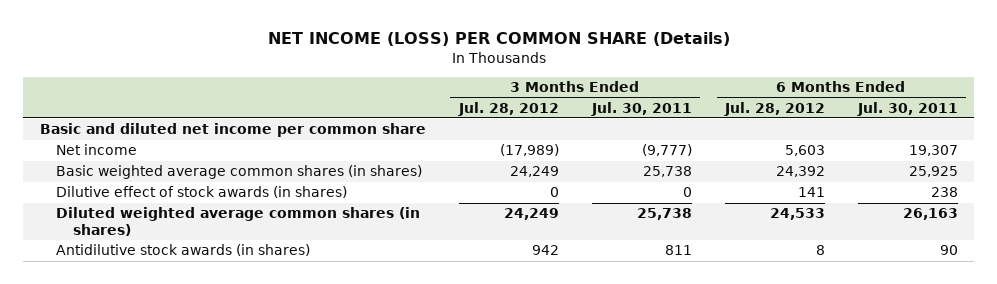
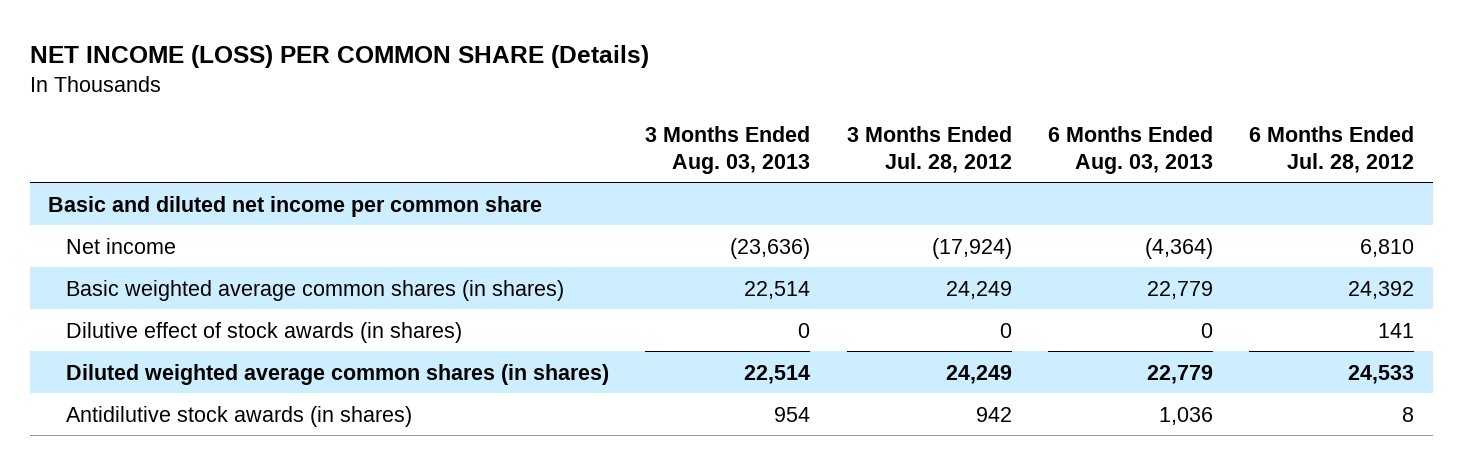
[590,101,692,116] Jul. 30, 2011 -> none
[856,101,958,116] Jul. 30, 2011 -> none
none -> [645,126,811,174] 3 Months Ended Aug. 03, 2013
none -> [1048,126,1214,174] 6 Months Ended Aug. 03, 2013
[499,144,559,157] (17,989) -> [931,237,1012,259] (17,924)
[784,145,825,157] 5,603 -> [1360,238,1415,257] 6,810

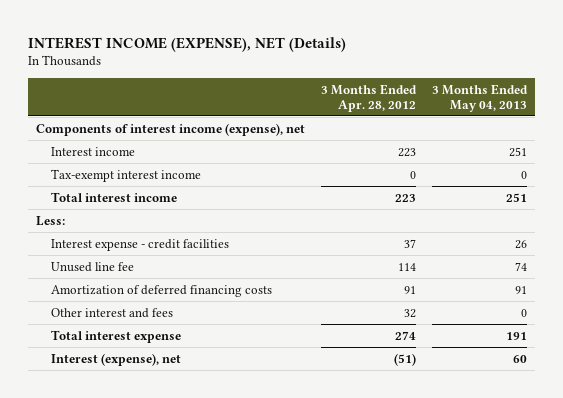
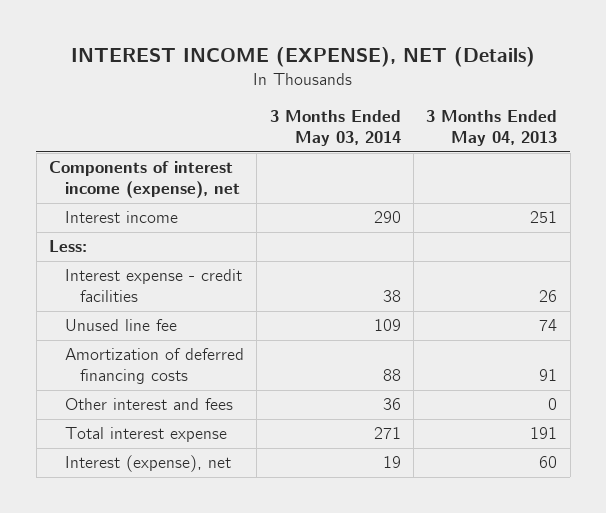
[321,83,418,112] 3 Months Ended Apr. 28, 2012 -> none
none -> [269,110,401,146] 3 Months Ended May 03, 2014
[51,168,202,182] Tax-exempt interest income -> none
[51,191,178,202] Total interest income -> none

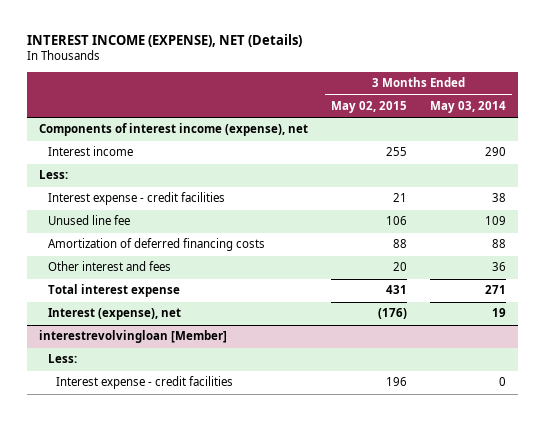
[426,110,558,146] 3 Months Ended May 04, 2013 -> none
none -> [331,100,408,113] May 02, 2015
none -> [38,330,227,344] interestrevolvingloan [Member]
none -> [47,354,77,364] Less:
none -> [56,376,234,390] Interest expense - credit facilities

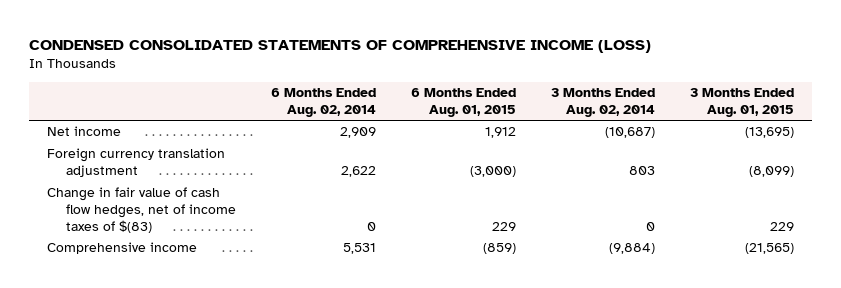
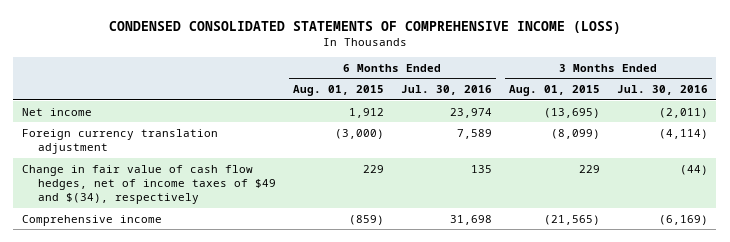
[271,88,377,117] 6 Months Ended Aug. 02, 2014 -> none
[551,88,656,117] 3 Months Ended Aug. 02, 2014 -> none
none -> [400,84,492,95] Jul. 30, 2016
none -> [616,84,708,95] Jul. 30, 2016
[46,187,236,234] Change in fair value of cash flow hedges, net of income taxes of $(83) -> [21,164,276,205] Change in fair value of cash flow hedges, net of income taxes of $49 and $(34), respectively

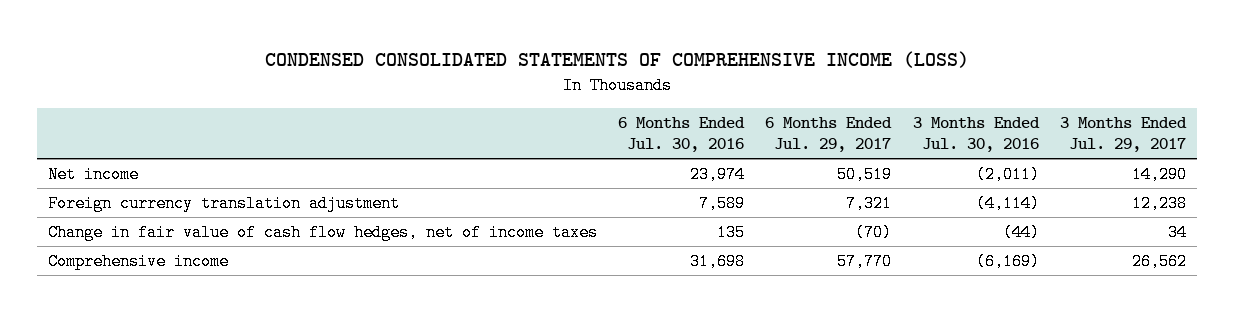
[292,84,384,96] Aug. 01, 2015 -> none
[508,84,600,96] Aug. 01, 2015 -> none
none -> [765,117,893,153] 6 Months Ended Jul. 29, 2017
none -> [1059,117,1187,153] 3 Months Ended Jul. 29, 2017
[21,164,276,205] Change in fair value of cash flow hedges, net of income taxes of $49 and $(34), respectively -> [47,224,598,242] Change in fair value of cash flow hedges, net of income taxes

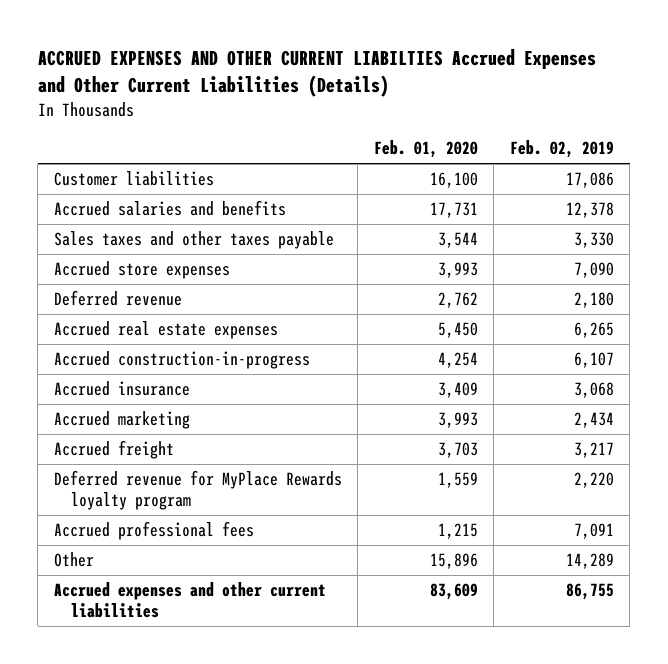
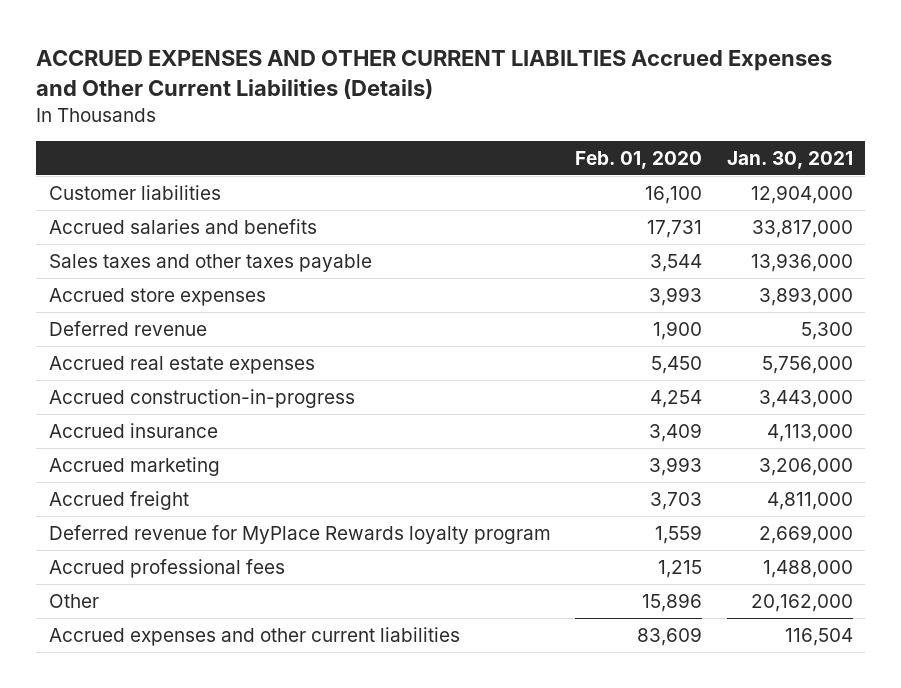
[509,140,614,159] Feb. 02, 2019 -> none
none -> [726,150,853,169] Jan. 30, 2021
[437,292,478,309] 2,762 -> [653,321,703,341] 1,900

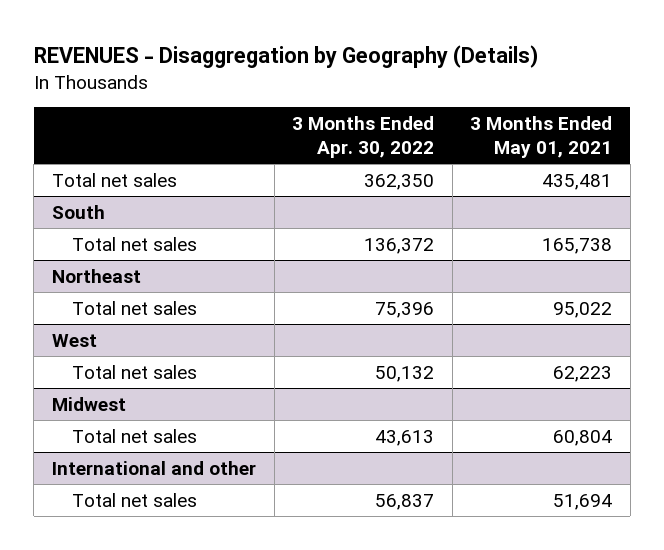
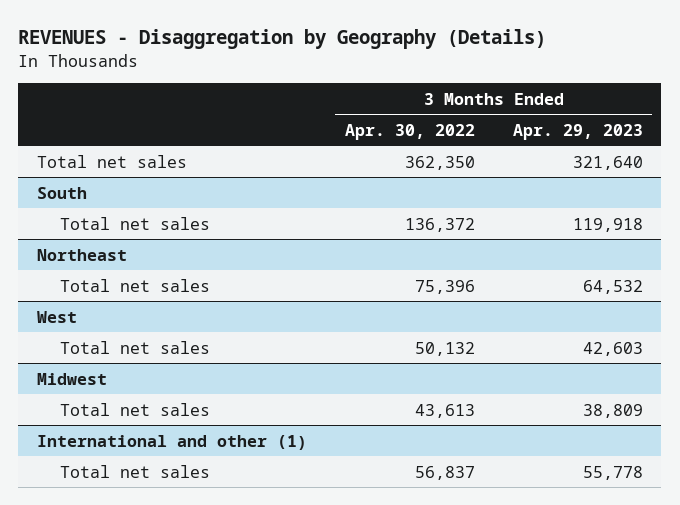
[470,116,613,158] 3 Months Ended May 01, 2021 -> none
none -> [512,123,643,140] Apr. 29, 2023
[51,460,256,475] International and other -> [37,434,308,450] International and other (1)

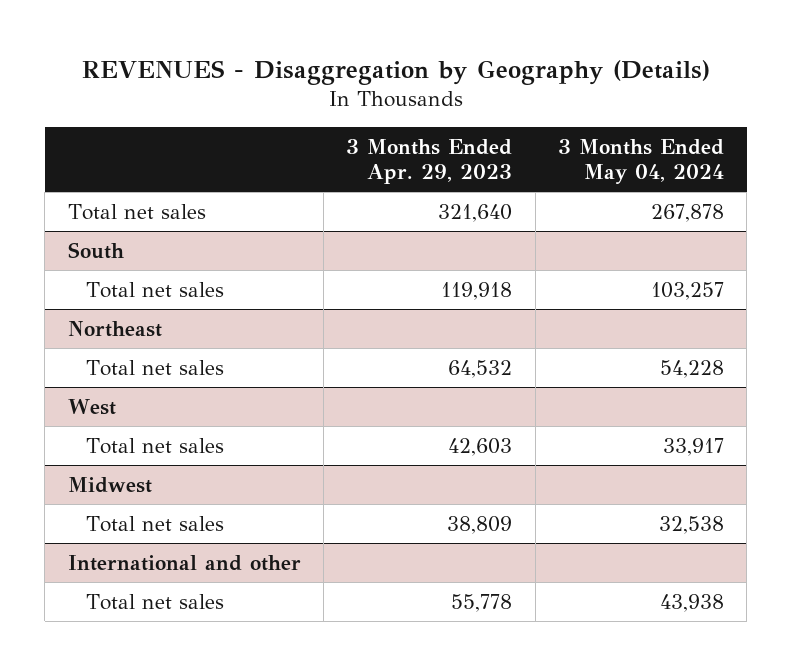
[344,123,475,140] Apr. 30, 2022 -> none
none -> [557,139,724,185] 3 Months Ended May 04, 2024
[37,434,308,450] International and other (1) -> [67,554,301,571] International and other

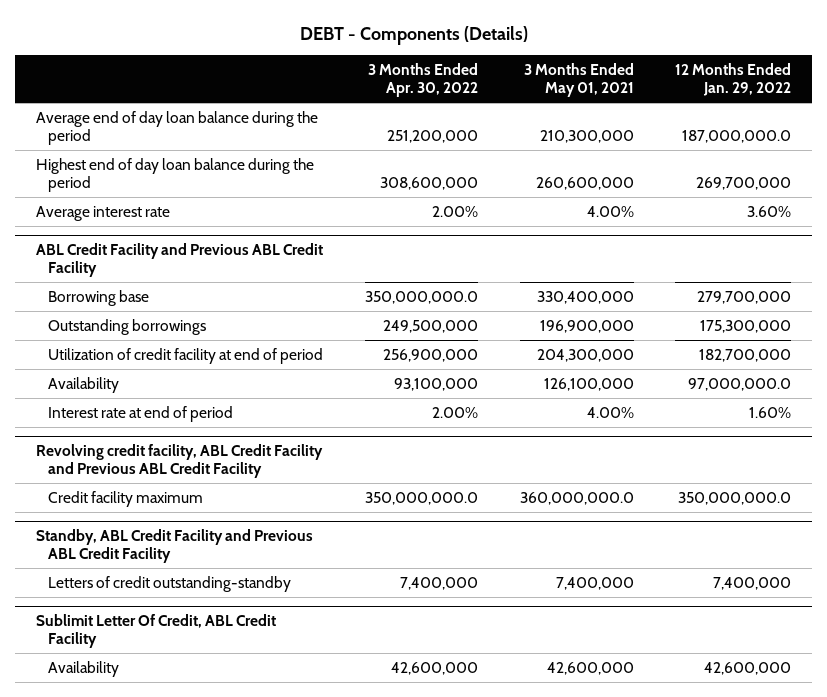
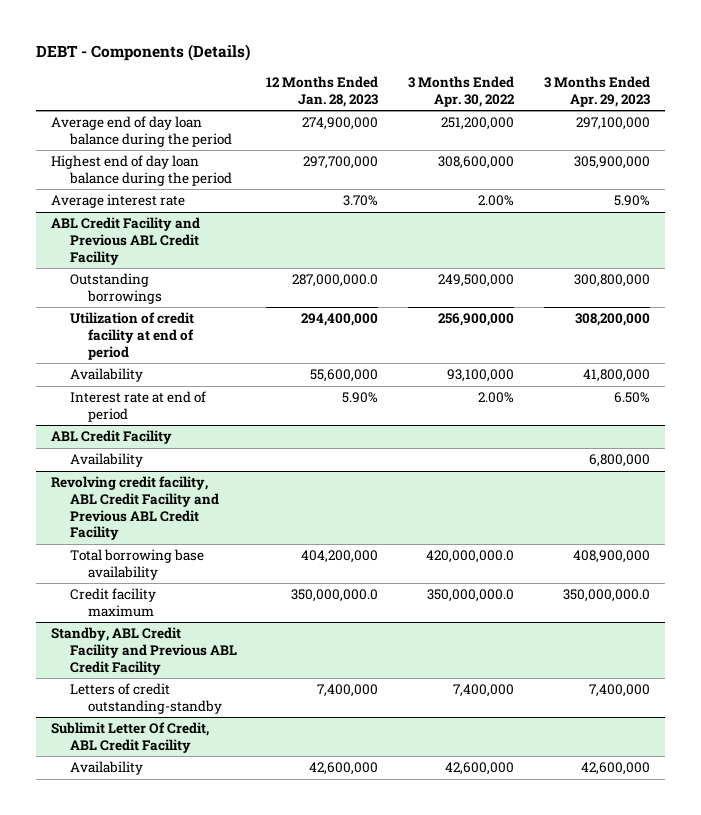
[523,63,634,98] 3 Months Ended May 01, 2021 -> none
[675,63,792,97] 12 Months Ended Jan. 29, 2022 -> none
none -> [266,75,379,107] 12 Months Ended Jan. 28, 2023
none -> [543,75,650,107] 3 Months Ended Apr. 29, 2023
[48,289,150,306] Borrowing base -> none
none -> [51,430,173,445] ABL Credit Facility
none -> [69,453,143,468] Availability
none -> [69,549,204,580] Total borrowing base availability

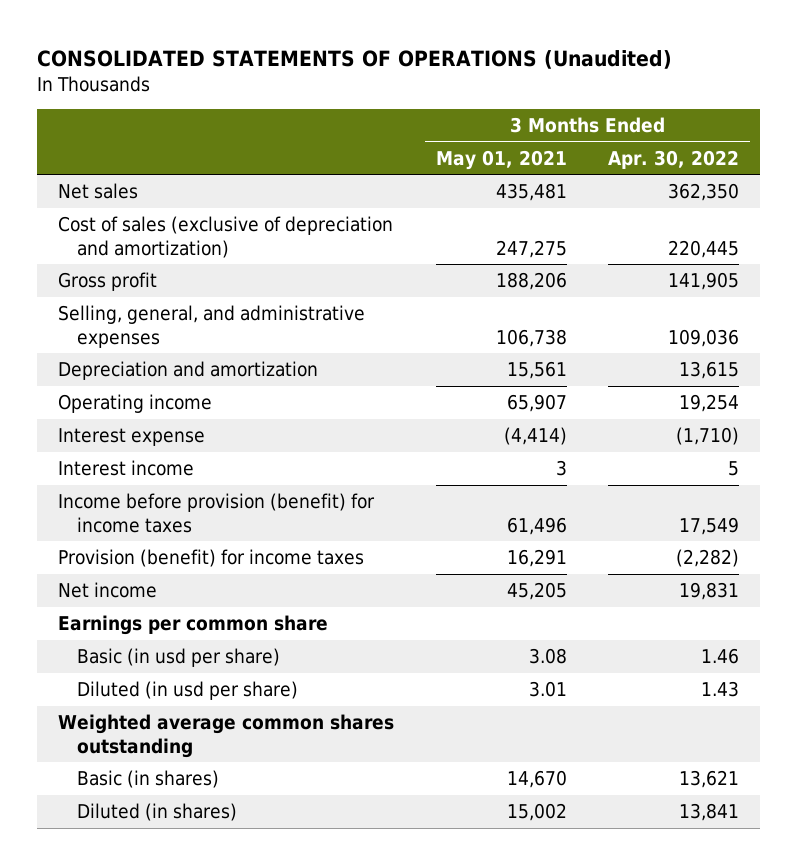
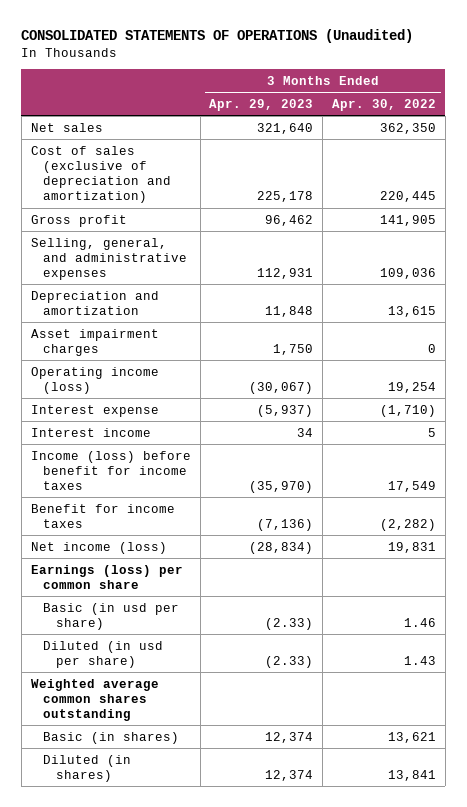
[435,149,567,170] May 01, 2021 -> none
none -> [209,98,314,111] Apr. 29, 2023
none -> [30,328,159,356] Asset impairment charges
[58,394,213,414] Operating income -> [30,366,159,394] Operating income (loss)
[58,493,376,533] Income before provision (benefit) for income taxes -> [30,450,191,490] Income (loss) before benefit for income taxes
[58,549,365,568] Provision (benefit) for income taxes -> [30,503,175,528] Benefit for income taxes
[58,582,158,599] Net income -> [30,541,167,554] Net income (loss)
[58,615,329,636] Earnings per common share -> [30,564,183,589] Earnings (loss) per common share

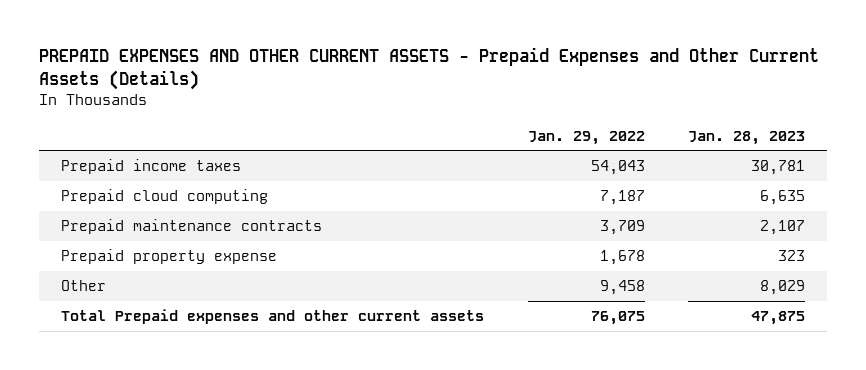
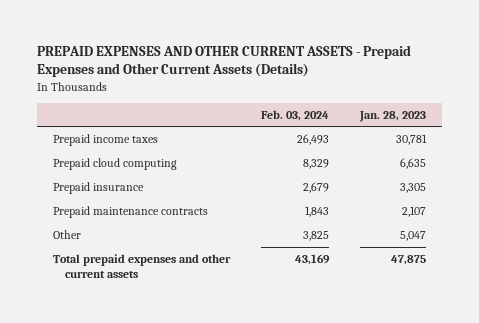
[527,130,645,145] Jan. 29, 2022 -> none
none -> [261,109,330,121] Feb. 03, 2024
none -> [52,181,144,194] Prepaid insurance
[60,249,277,265] Prepaid property expense -> none
[760,280,806,296] 8,029 -> [400,230,427,241] 5,047
[60,309,484,325] Total Prepaid expenses and other current assets -> [52,253,231,279] Total prepaid expenses and other current assets

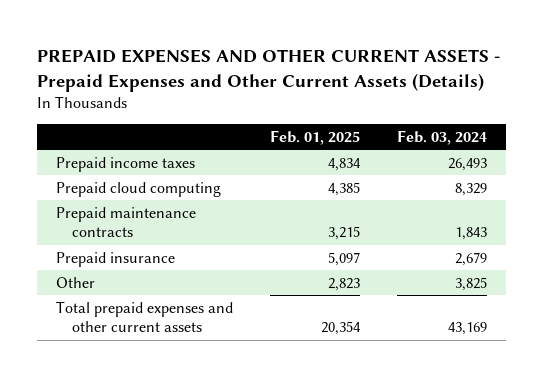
[359,110,427,122] Jan. 28, 2023 -> none
none -> [270,130,361,146] Feb. 01, 2025
[52,181,144,194] Prepaid insurance -> [56,251,176,267] Prepaid insurance

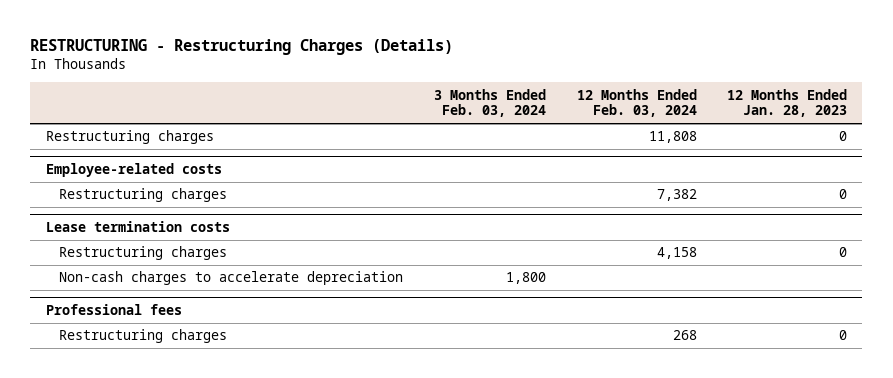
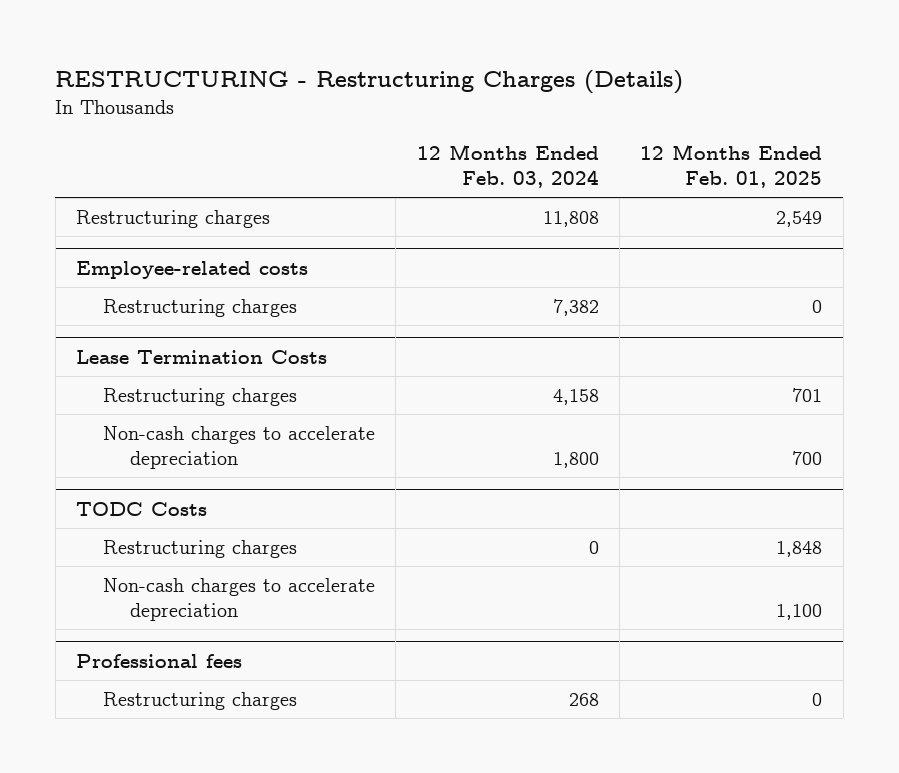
[434,88,547,118] 3 Months Ended Feb. 03, 2024 -> none
[727,88,848,118] 12 Months Ended Jan. 28, 2023 -> none
none -> [640,143,823,189] 12 Months Ended Feb. 01, 2025
[45,221,230,233] Lease termination costs -> [76,349,328,364] Lease Termination Costs
none -> [103,425,376,470] Non-cash charges to accelerate depreciation
none -> [76,501,208,516] TODC Costs
none -> [103,539,298,558] Restructuring charges

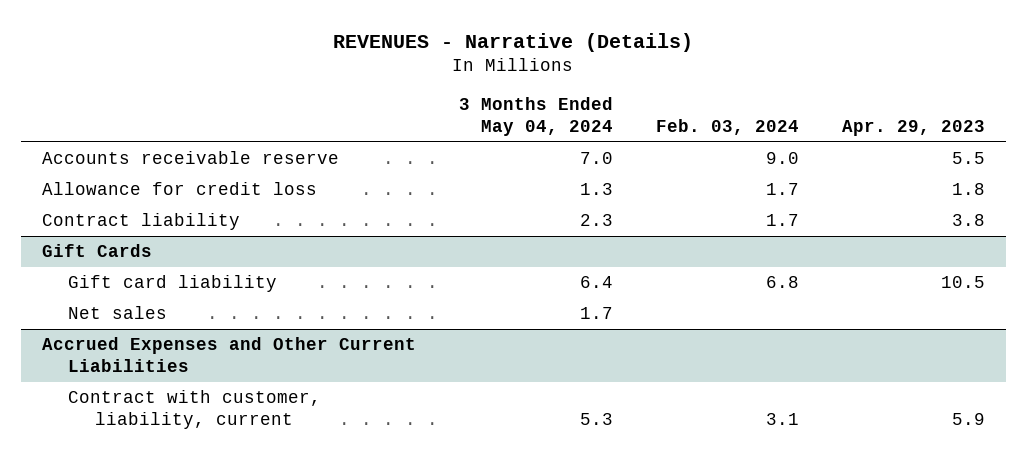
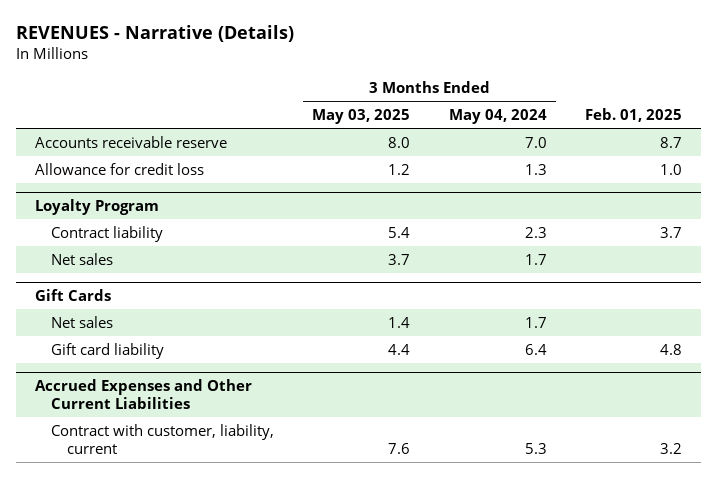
[655,118,799,135] Feb. 03, 2024 -> none
[841,119,985,136] Apr. 29, 2023 -> none
none -> [312,108,411,124] May 03, 2025
none -> [585,107,683,122] Feb. 01, 2025
none -> [34,198,159,215] Loyalty Program
none -> [50,252,113,265] Net sales
[68,275,278,293] Gift card liability -> [50,342,164,359] Gift card liability

